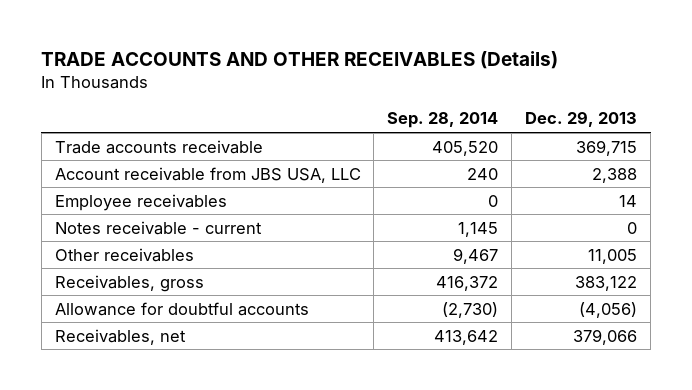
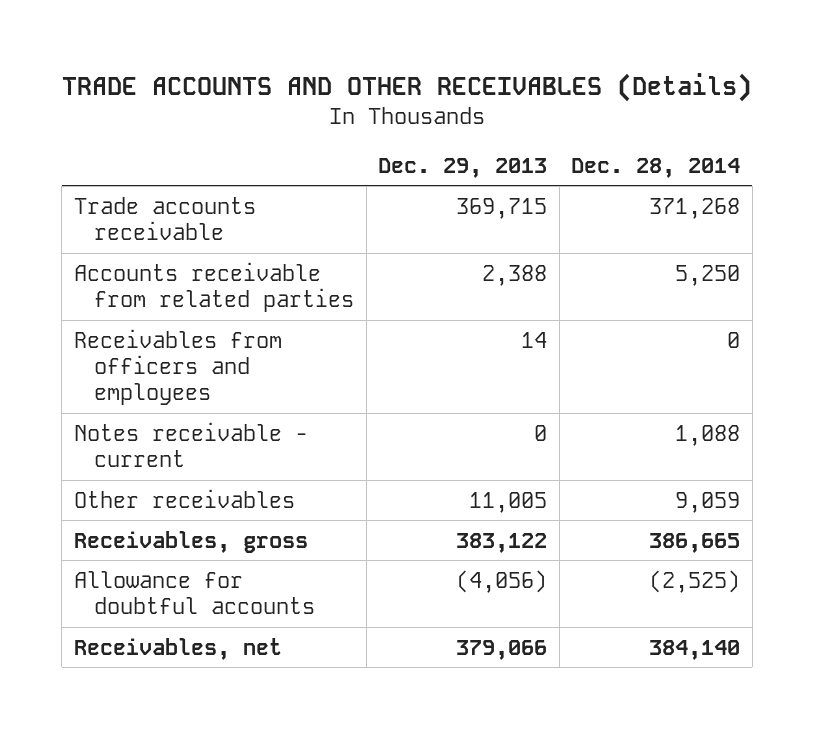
[387,112,499,129] Sep. 28, 2014 -> none
none -> [571,157,741,178] Dec. 28, 2014
[54,166,361,183] Account receivable from JBS USA, LLC -> [73,261,355,312] Accounts receivable from related parties
[54,193,227,211] Employee receivables -> [73,328,282,406] Receivables from officers and employees

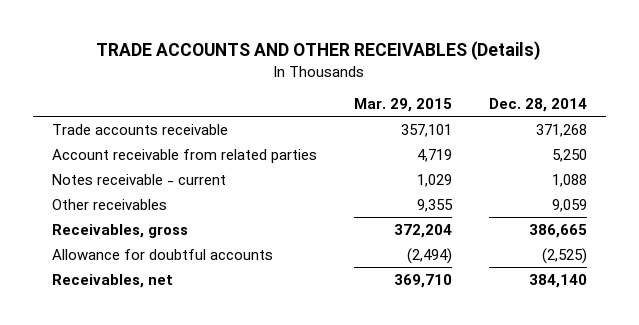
[378,157,548,178] Dec. 29, 2013 -> none
none -> [353,98,452,113] Mar. 29, 2015
[73,328,282,406] Receivables from officers and employees -> none
[73,261,355,312] Accounts receivable from related parties -> [51,148,317,163] Account receivable from related parties

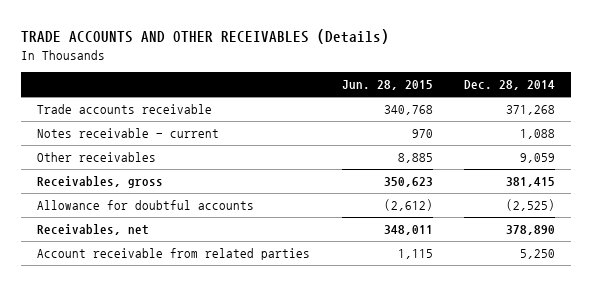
[353,98,452,113] Mar. 29, 2015 -> none
none -> [341,80,433,91] Jun. 28, 2015
[529,223,588,238] 386,665 -> [506,177,556,188] 381,415
[529,273,588,288] 384,140 -> [506,225,556,236] 378,890
[51,148,317,163] Account receivable from related parties -> [36,248,310,261] Account receivable from related parties

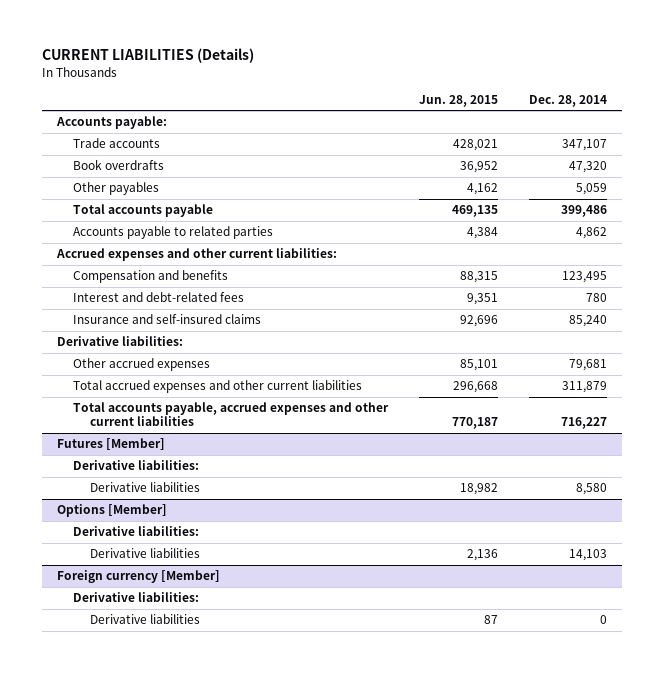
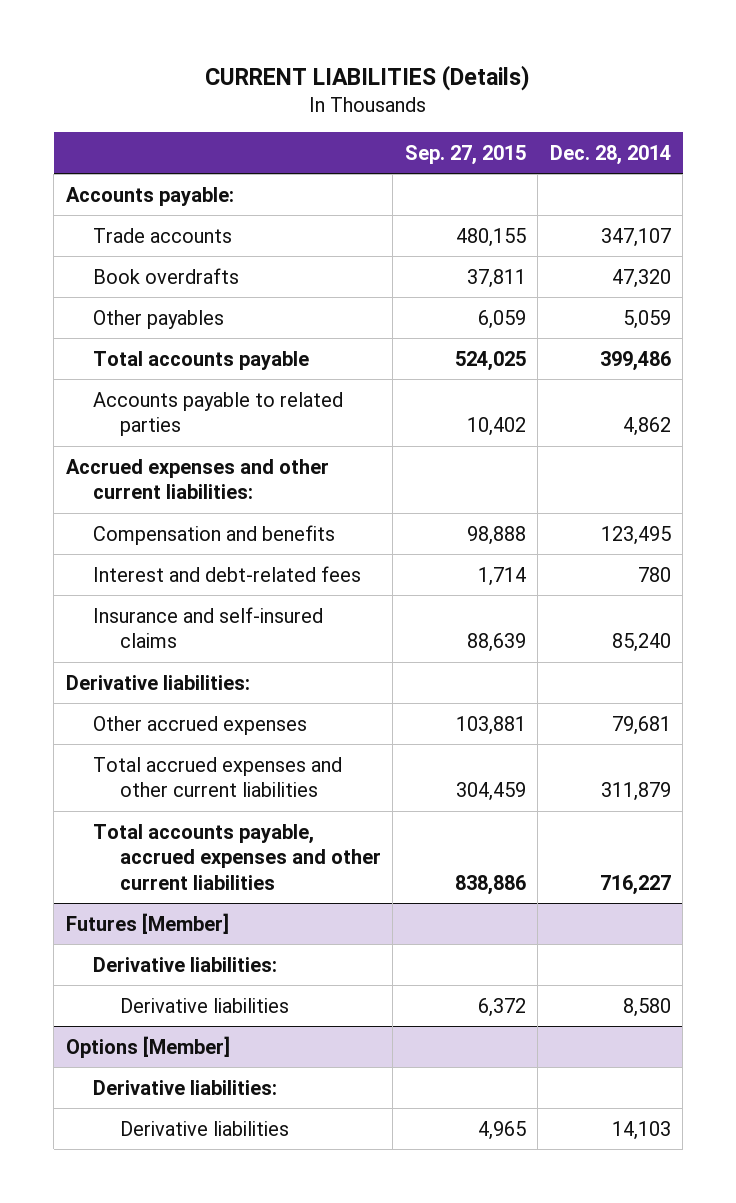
[418,94,498,107] Jun. 28, 2015 -> none
none -> [404,144,526,165] Sep. 27, 2015
[56,570,220,584] Foreign currency [Member] -> none
[73,592,200,603] Derivative liabilities: -> none
[89,614,200,625] Derivative liabilities -> none

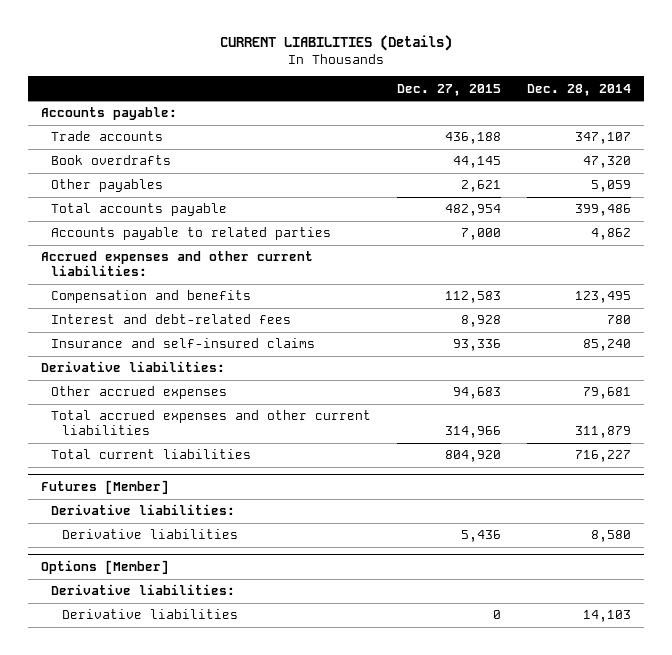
[404,144,526,165] Sep. 27, 2015 -> none
none -> [397,83,502,96] Dec. 27, 2015
[92,823,381,891] Total accounts payable, accrued expenses and other current liabilities -> [51,449,252,460] Total current liabilities

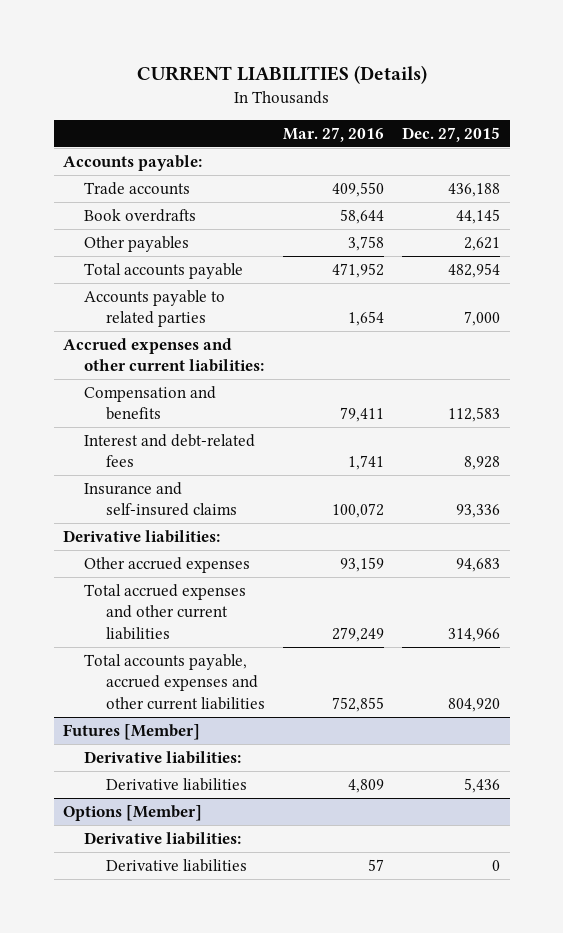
[527,83,632,96] Dec. 28, 2014 -> none
none -> [283,126,385,142] Mar. 27, 2016
[51,449,252,460] Total current liabilities -> [84,653,265,710] Total accounts payable, accrued expenses and other current liabilities

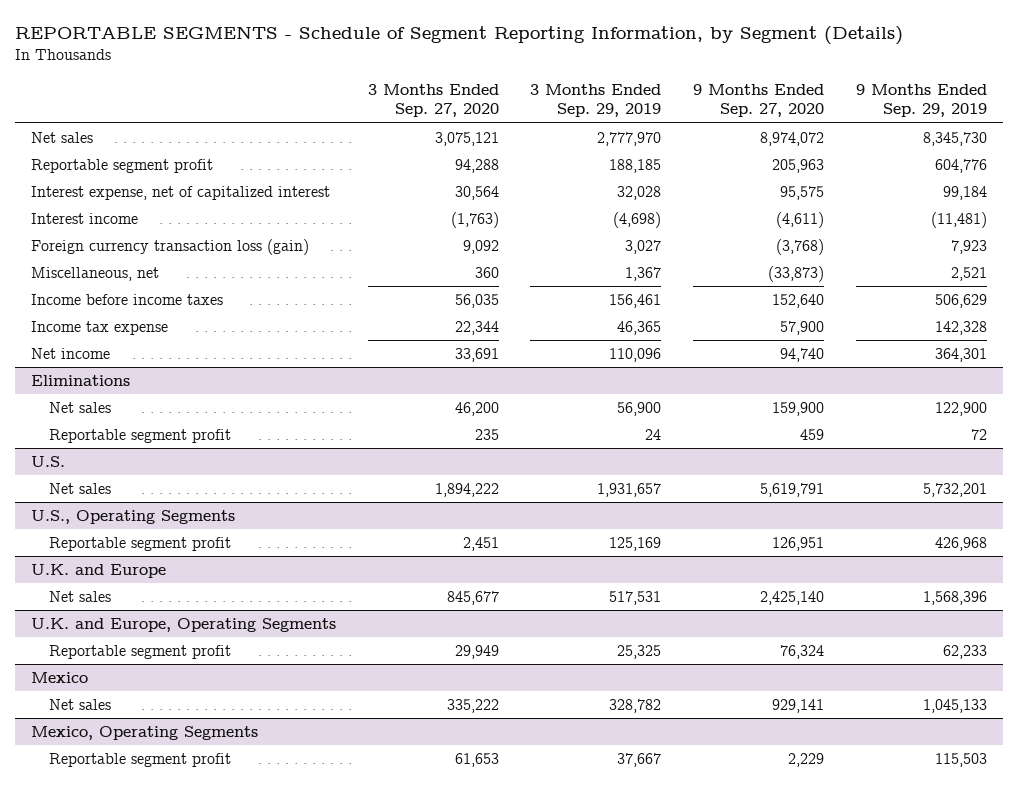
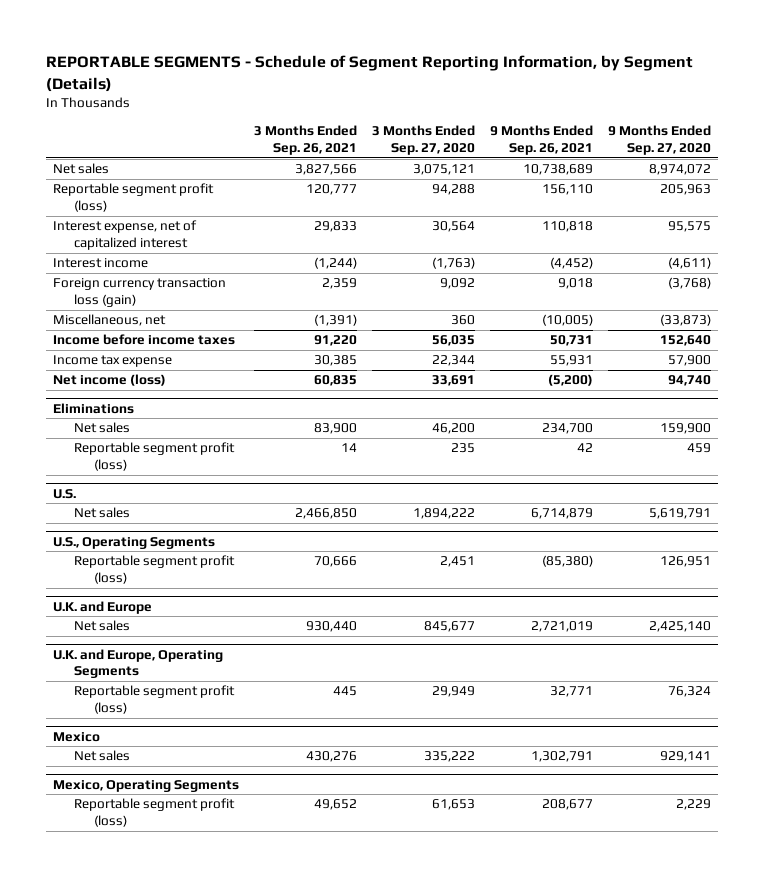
[530,83,662,118] 3 Months Ended Sep. 29, 2019 -> none
[855,83,987,118] 9 Months Ended Sep. 29, 2019 -> none
none -> [254,125,358,155] 3 Months Ended Sep. 26, 2021
none -> [489,125,593,155] 9 Months Ended Sep. 26, 2021
[30,159,213,174] Reportable segment profit -> [53,183,215,213] Reportable segment profit (loss)
[30,348,110,360] Net income -> [53,374,167,387] Net income (loss)
[48,429,231,444] Reportable segment profit -> [73,442,235,472] Reportable segment profit (loss)
[48,537,231,552] Reportable segment profit -> [73,555,235,585] Reportable segment profit (loss)
[48,645,231,660] Reportable segment profit -> [73,685,235,715] Reportable segment profit (loss)
[48,753,231,768] Reportable segment profit -> [73,798,235,828] Reportable segment profit (loss)

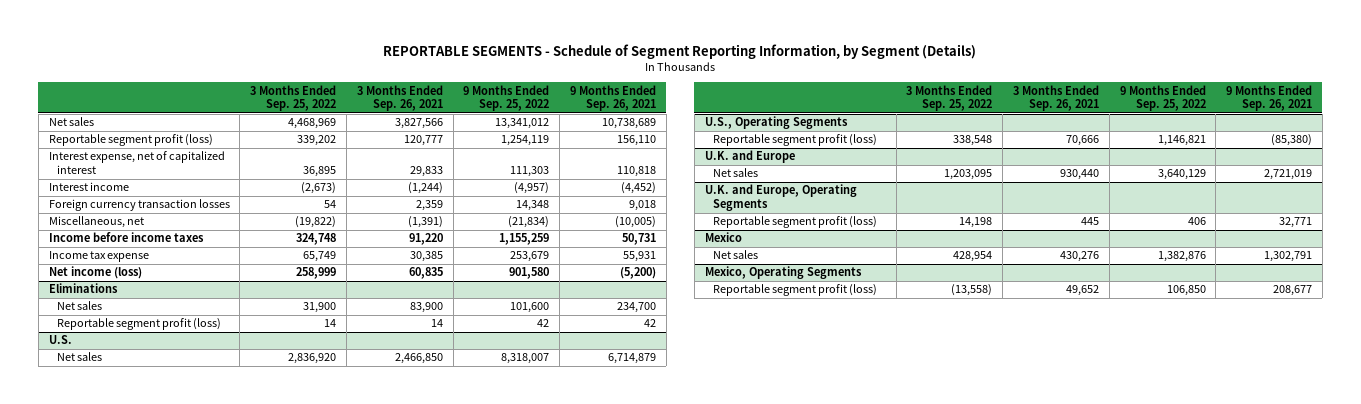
[371,125,475,155] 3 Months Ended Sep. 27, 2020 -> none
[607,125,711,155] 9 Months Ended Sep. 27, 2020 -> none
none -> [250,84,337,112] 3 Months Ended Sep. 25, 2022
none -> [463,84,550,112] 9 Months Ended Sep. 25, 2022
[53,278,227,308] Foreign currency transaction loss (gain) -> [48,199,230,212] Foreign currency transaction losses

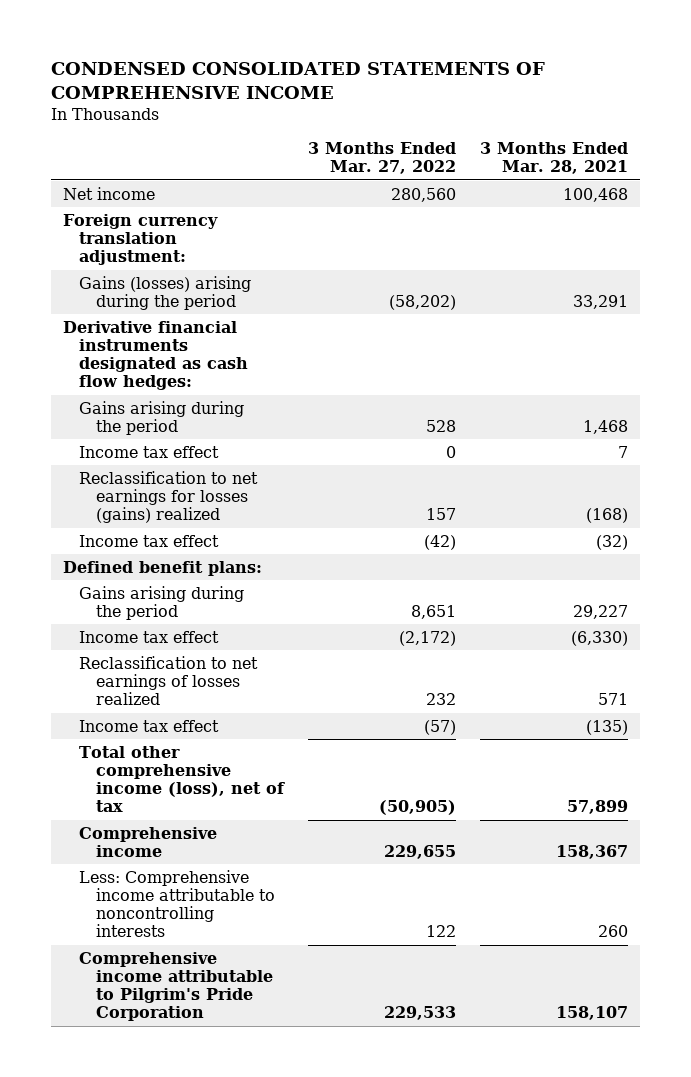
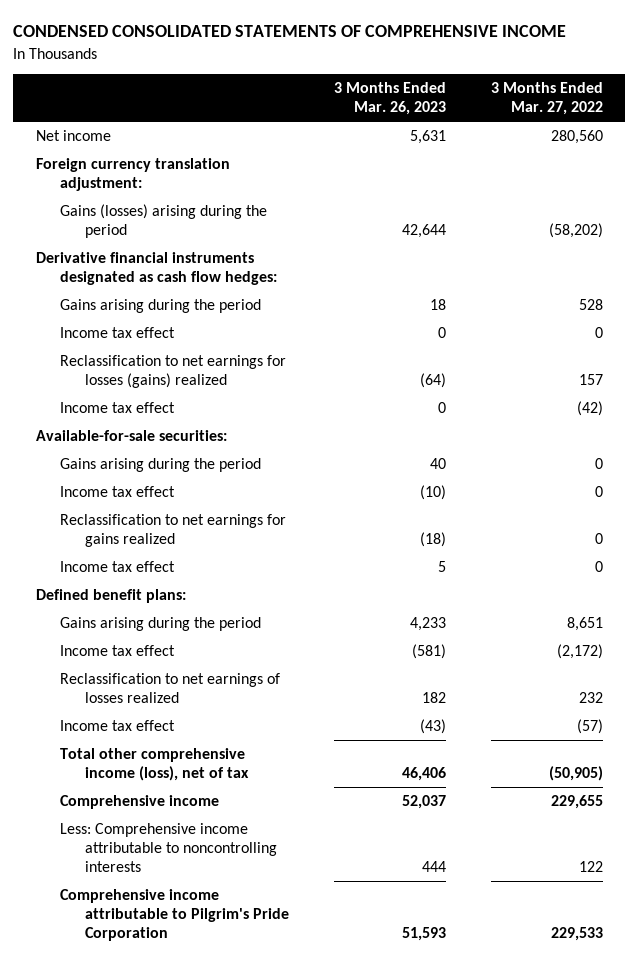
[479,142,628,175] 3 Months Ended Mar. 28, 2021 -> none
none -> [333,82,446,116] 3 Months Ended Mar. 26, 2023
none -> [35,430,227,442] Available-for-sale securities:
none -> [60,458,262,473] Gains arising during the period
none -> [60,486,176,498] Income tax effect
none -> [60,514,287,548] Reclassification to net earnings for gains realized
none -> [60,561,176,573] Income tax effect

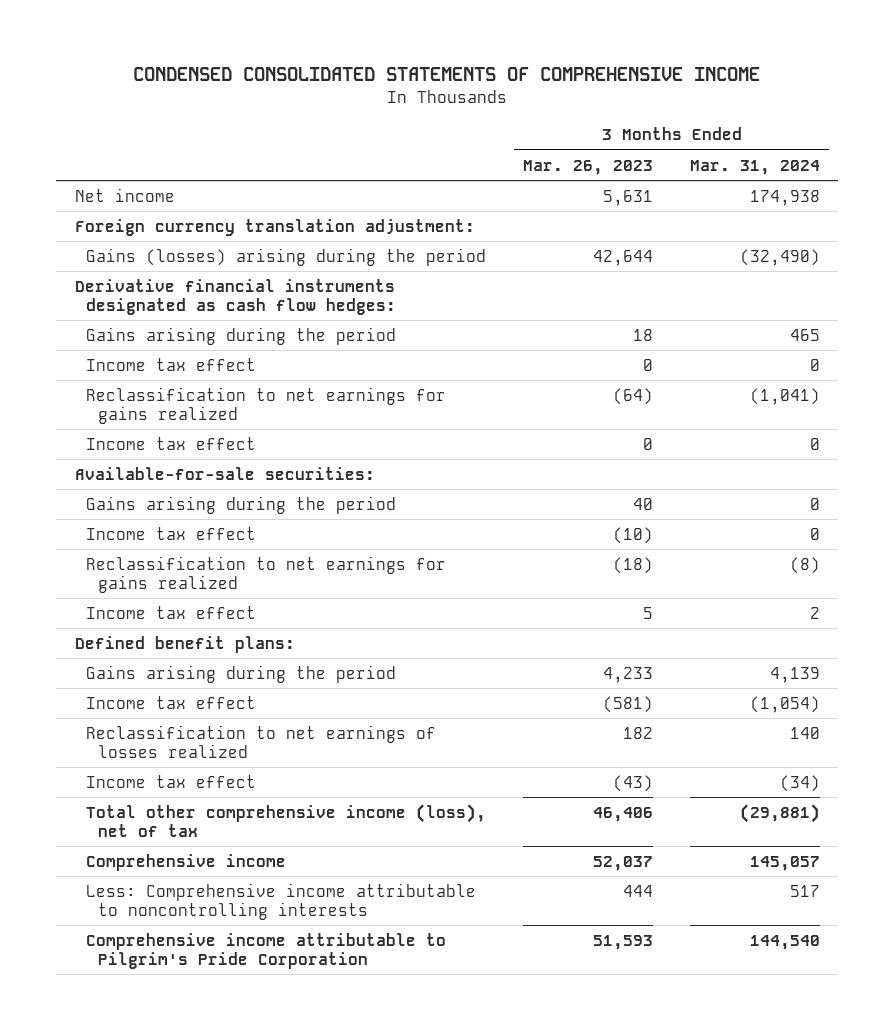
[490,82,603,116] 3 Months Ended Mar. 27, 2022 -> none
none -> [689,159,820,175] Mar. 31, 2024
[60,355,287,389] Reclassification to net earnings for losses (gains) realized -> [86,386,447,424] Reclassification to net earnings for gains realized

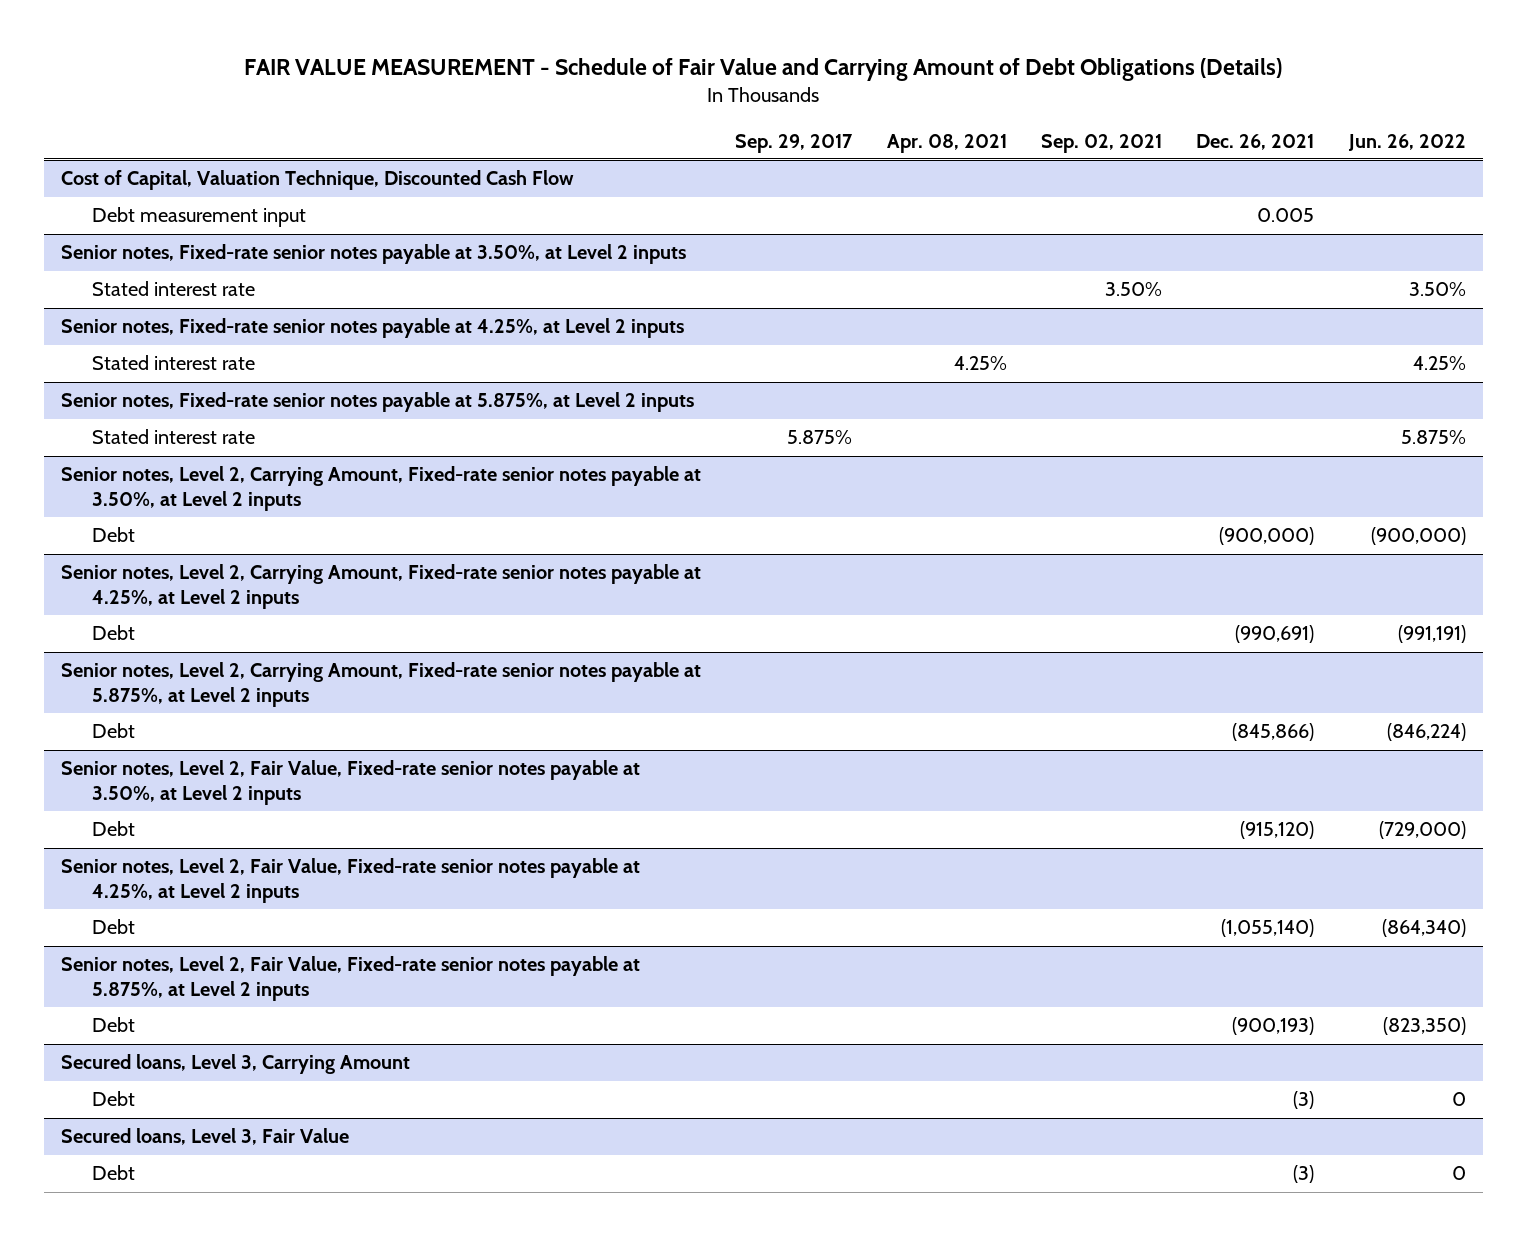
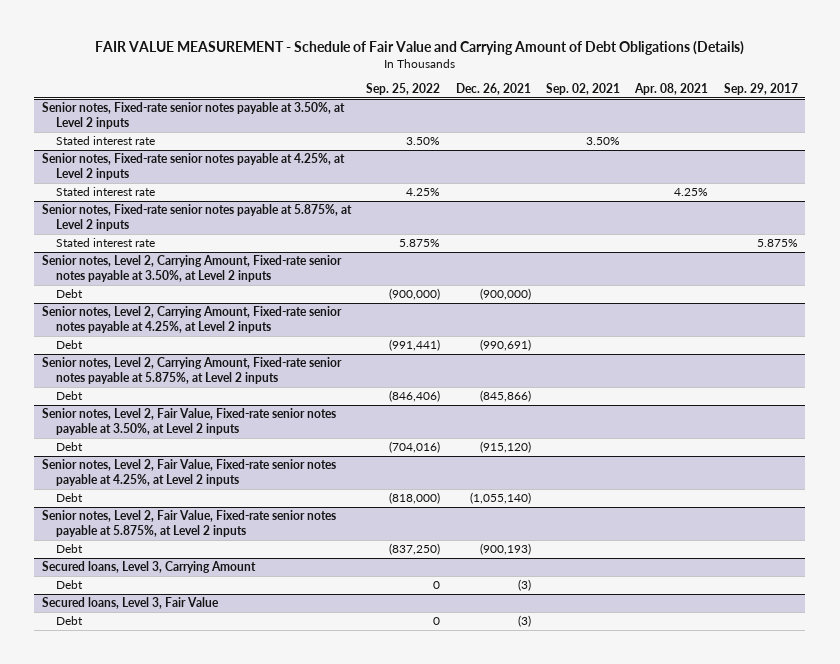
[1347,133,1466,151] Jun. 26, 2022 -> none
none -> [366,82,441,95] Sep. 25, 2022
[60,170,574,191] Cost of Capital, Valuation Technique, Discounted Cash Flow -> none
[91,207,306,228] Debt measurement input -> none

